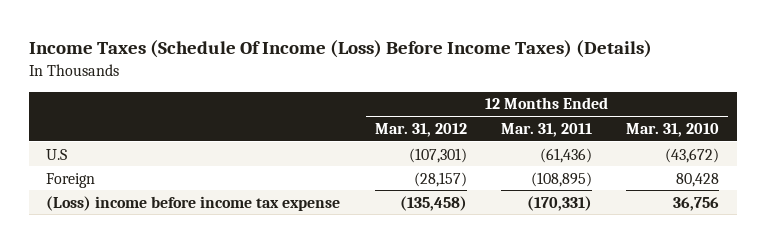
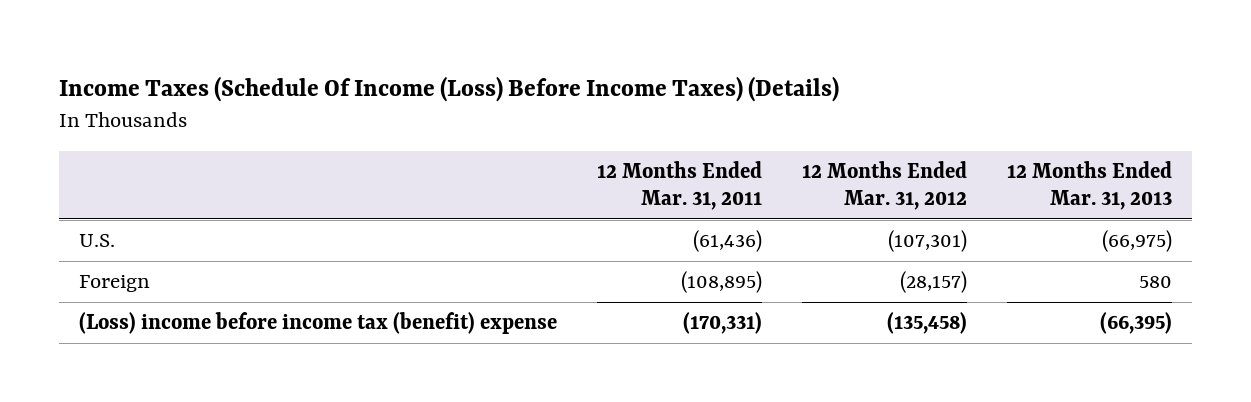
[626,122,720,137] Mar. 31, 2010 -> none
none -> [1007,160,1173,210] 12 Months Ended Mar. 31, 2013
[46,148,68,160] U.S -> [79,233,116,247] U.S.
[46,195,341,211] (Loss) income before income tax expense -> [79,311,558,334] (Loss) income before income tax (benefit) expense

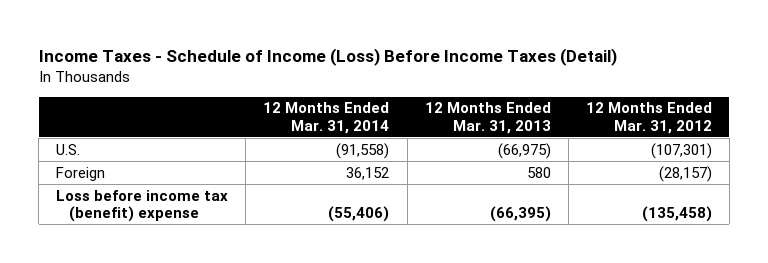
[59,75,840,102] Income Taxes (Schedule Of Income (Loss) Before Income Taxes) (Details) -> [38,47,617,66] Income Taxes - Schedule of Income (Loss) Before Income Taxes (Detail)
[597,160,763,210] 12 Months Ended Mar. 31, 2011 -> none
none -> [263,102,390,134] 12 Months Ended Mar. 31, 2014
[79,311,558,334] (Loss) income before income tax (benefit) expense -> [56,189,229,222] Loss before income tax (benefit) expense

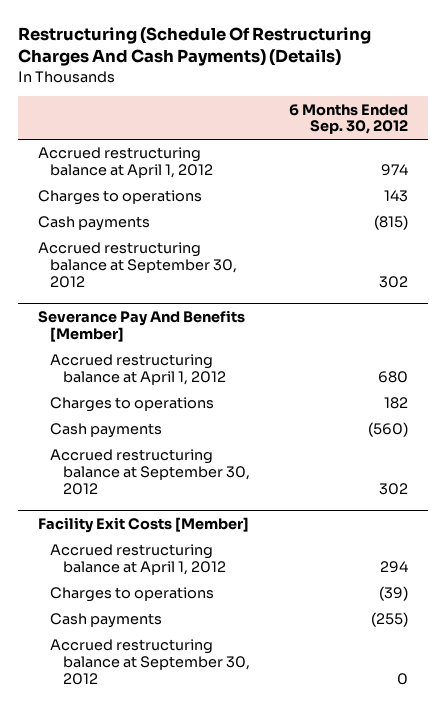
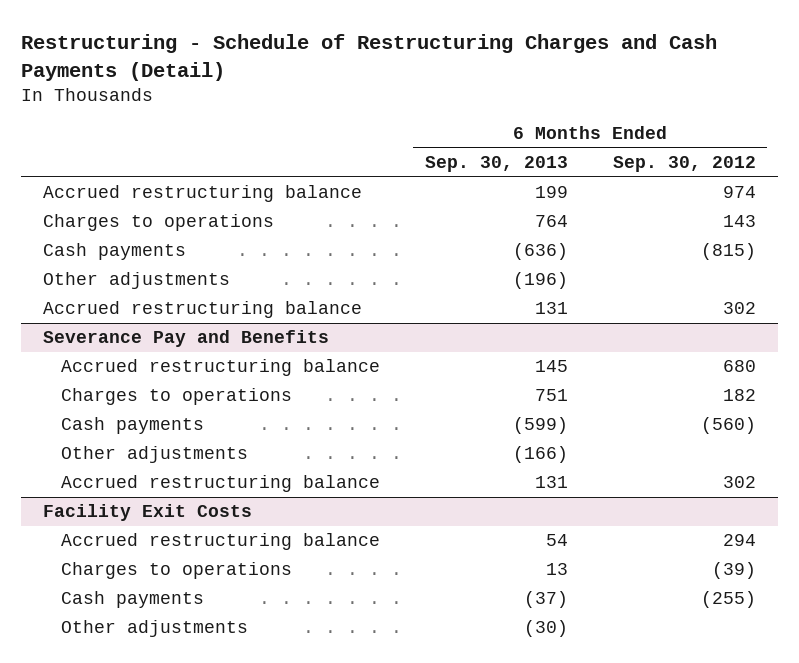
[17,26,371,67] Restructuring (Schedule Of Restructuring Charges And Cash Payments) (Details) -> [20,33,717,81] Restructuring - Schedule of Restructuring Charges and Cash Payments (Detail)
none -> [424,156,568,173] Sep. 30, 2013
[37,147,214,179] Accrued restructuring balance at April 1, 2012 -> [43,185,363,203] Accrued restructuring balance
none -> [43,272,231,290] Other adjustments
[37,242,238,289] Accrued restructuring balance at September 30, 2012 -> [43,301,363,319] Accrued restructuring balance
[37,309,245,342] Severance Pay And Benefits [Member] -> [43,330,330,348] Severance Pay and Benefits
[50,354,226,386] Accrued restructuring balance at April 1, 2012 -> [60,359,380,377] Accrued restructuring balance
none -> [60,446,248,464] Other adjustments
[50,449,250,496] Accrued restructuring balance at September 30, 2012 -> [60,475,380,493] Accrued restructuring balance
[37,516,249,533] Facility Exit Costs [Member] -> [43,504,253,522] Facility Exit Costs
[50,544,226,576] Accrued restructuring balance at April 1, 2012 -> [60,533,380,551] Accrued restructuring balance
[50,639,250,686] Accrued restructuring balance at September 30, 2012 -> none
none -> [60,620,248,638] Other adjustments

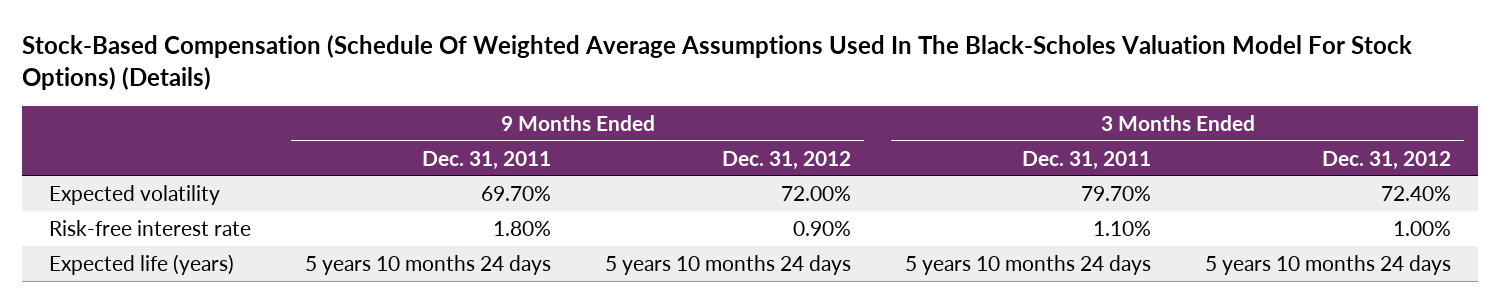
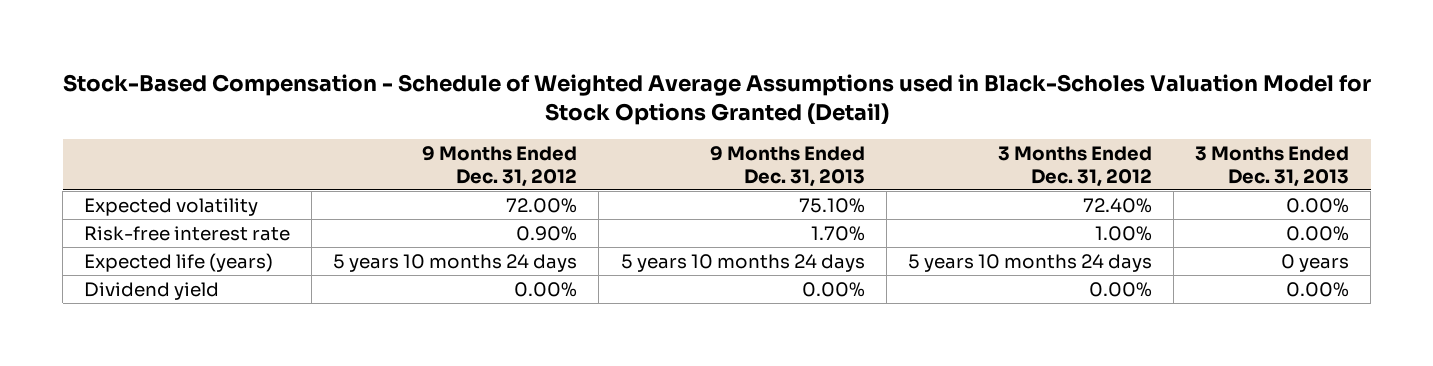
[21,34,1412,90] Stock-Based Compensation (Schedule Of Weighted Average Assumptions Used In The Black-Scholes Valuation Model For Stock Options) (Details) -> [62,74,1371,126] Stock-Based Compensation - Schedule of Weighted Average Assumptions used in Black-Scholes Valuation Model for Stock Options Granted (Detail)
[421,150,551,170] Dec. 31, 2011 -> none
[1021,150,1151,170] Dec. 31, 2011 -> none
none -> [709,145,865,187] 9 Months Ended Dec. 31, 2013
none -> [1194,145,1349,187] 3 Months Ended Dec. 31, 2013
none -> [84,281,220,300] Dividend yield

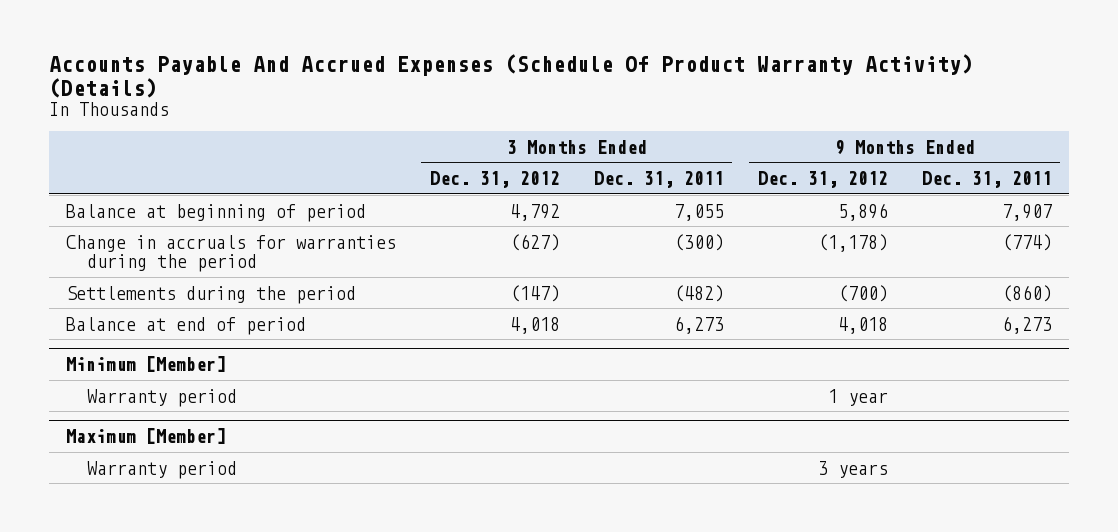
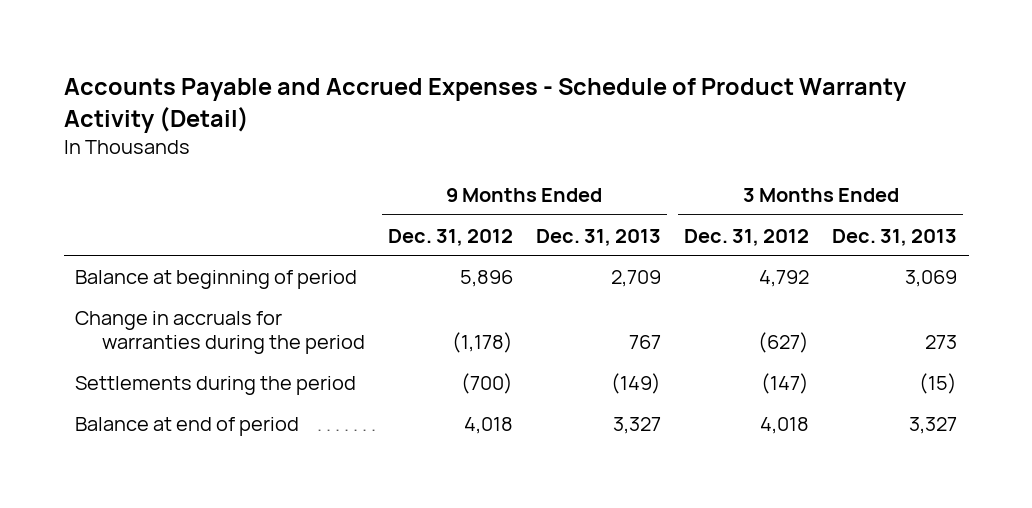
[48,54,973,98] Accounts Payable And Accrued Expenses (Schedule Of Product Warranty Activity) (Details) -> [63,78,907,133] Accounts Payable and Accrued Expenses - Schedule of Product Warranty Activity (Detail)
[593,171,724,189] Dec. 31, 2011 -> none
[921,171,1052,189] Dec. 31, 2011 -> none
none -> [535,228,661,246] Dec. 31, 2013
none -> [832,228,958,246] Dec. 31, 2013
[65,356,226,373] Minimum [Member] -> none
[87,388,238,407] Warranty period -> none
[65,428,226,445] Maximum [Member] -> none
[87,460,238,479] Warranty period -> none

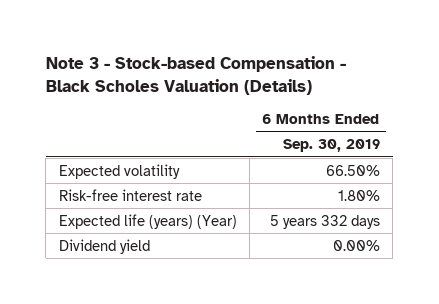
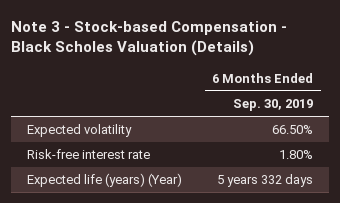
[58,238,150,254] Dividend yield -> none

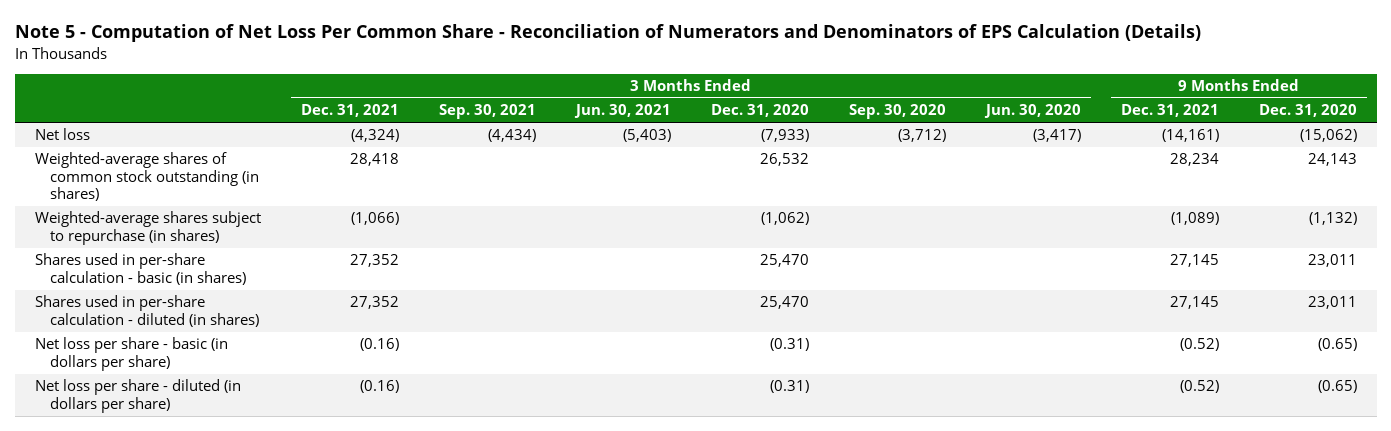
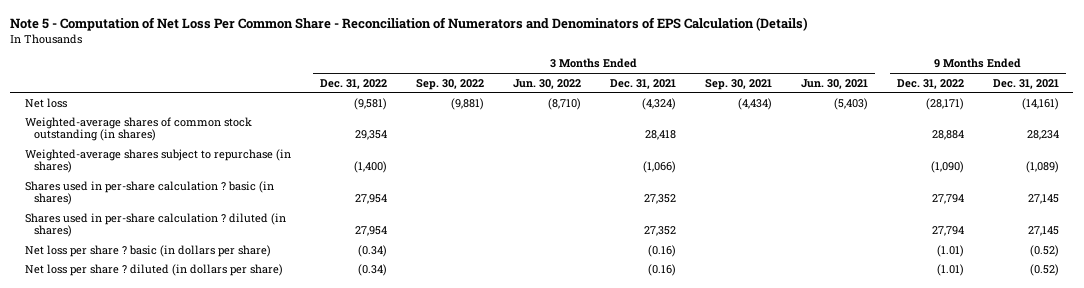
[710,104,809,118] Dec. 31, 2020 -> none
[848,104,946,120] Sep. 30, 2020 -> none
[983,104,1081,119] Jun. 30, 2020 -> none
[1258,104,1357,118] Dec. 31, 2020 -> none
none -> [319,78,387,89] Dec. 31, 2022
none -> [415,78,484,90] Sep. 30, 2022
none -> [512,78,581,89] Jun. 30, 2022
none -> [896,78,964,89] Dec. 31, 2022
[34,253,246,285] Shares used in per-share calculation - basic (in shares) -> [24,180,274,206] Shares used in per-share calculation ? basic (in shares)
[34,295,259,327] Shares used in per-share calculation - diluted (in shares) -> [24,212,286,238] Shares used in per-share calculation ? diluted (in shares)
[34,337,228,371] Net loss per share - basic (in dollars per share) -> [24,244,271,257] Net loss per share ? basic (in dollars per share)
[34,379,241,413] Net loss per share - diluted (in dollars per share) -> [24,263,283,276] Net loss per share ? diluted (in dollars per share)

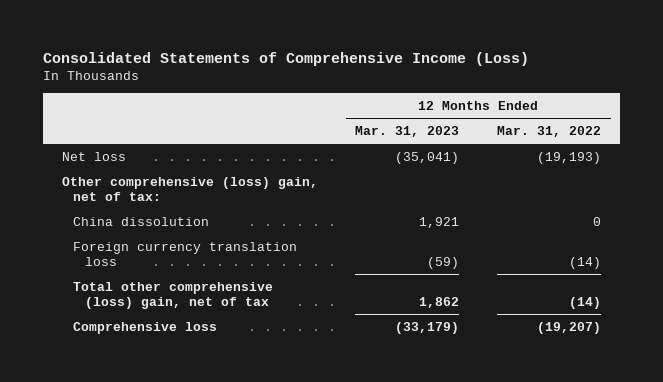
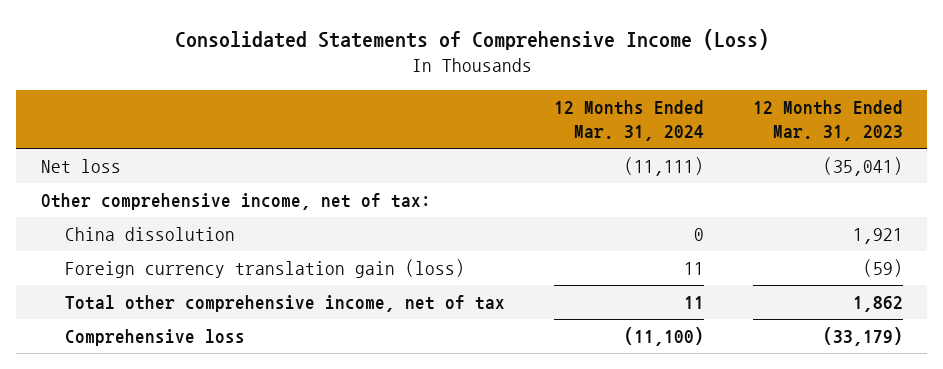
[497,125,602,137] Mar. 31, 2022 -> none
none -> [554,100,705,142] 12 Months Ended Mar. 31, 2024
[61,176,318,201] Other comprehensive (loss) gain, net of tax: -> [40,193,431,211] Other comprehensive income, net of tax:
[73,241,298,266] Foreign currency translation loss -> [65,259,466,279] Foreign currency translation gain (loss)
[73,281,274,309] Total other comprehensive (loss) gain, net of tax -> [65,295,506,313] Total other comprehensive income, net of tax

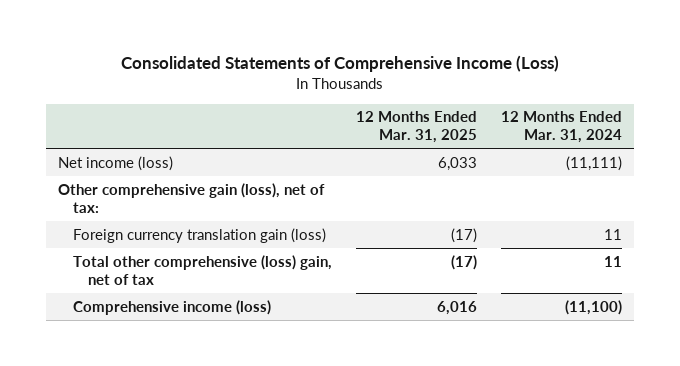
[752,100,903,142] 12 Months Ended Mar. 31, 2023 -> none
none -> [356,111,478,144] 12 Months Ended Mar. 31, 2025
[65,227,236,242] China dissolution -> none
[40,159,121,174] Net loss -> [58,155,174,171] Net income (loss)
[40,193,431,211] Other comprehensive income, net of tax: -> [58,182,326,213] Other comprehensive gain (loss), net of tax:
[65,295,506,313] Total other comprehensive income, net of tax -> [73,254,333,285] Total other comprehensive (loss) gain, net of tax
[65,329,246,347] Comprehensive loss -> [73,299,272,315] Comprehensive income (loss)

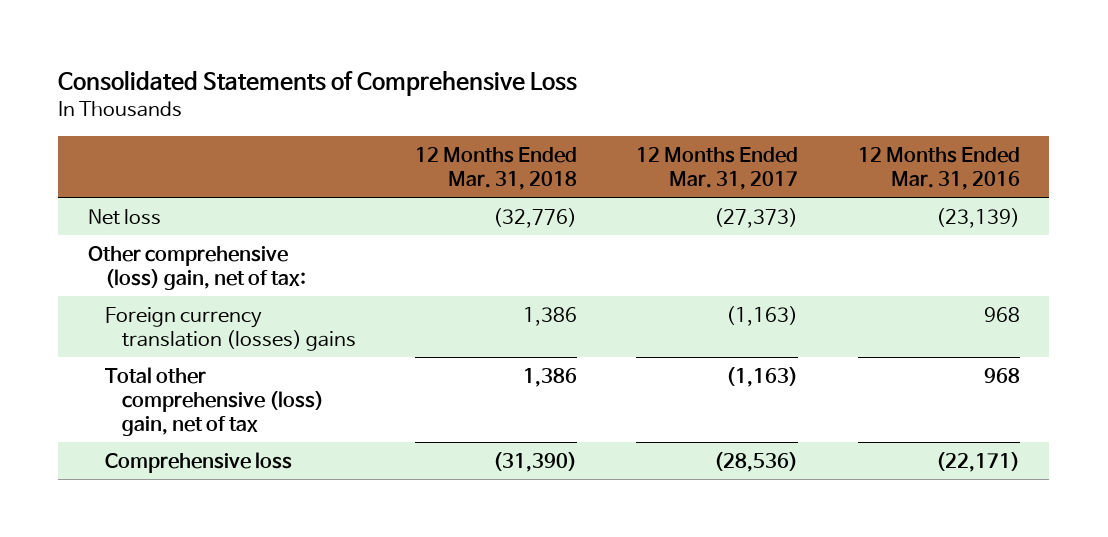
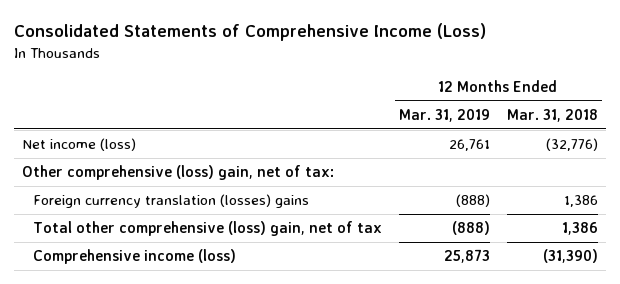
[58,70,578,97] Consolidated Statements of Comprehensive Loss -> [13,23,486,42] Consolidated Statements of Comprehensive Income (Loss)
[636,146,799,190] 12 Months Ended Mar. 31, 2017 -> none
[857,146,1020,190] 12 Months Ended Mar. 31, 2016 -> none
none -> [398,108,490,122] Mar. 31, 2019
[88,208,162,225] Net loss -> [22,138,137,152] Net income (loss)
[105,451,293,473] Comprehensive loss -> [32,249,236,265] Comprehensive income (loss)

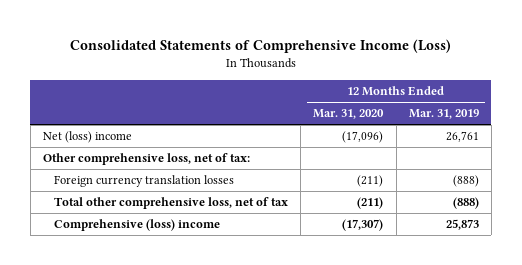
[506,108,598,122] Mar. 31, 2018 -> none
none -> [313,109,385,120] Mar. 31, 2020
[22,138,137,152] Net income (loss) -> [43,131,133,144] Net (loss) income
[22,165,335,181] Other comprehensive (loss) gain, net of tax: -> [43,153,251,166] Other comprehensive loss, net of tax:
[32,194,309,209] Foreign currency translation (losses) gains -> [53,175,234,188] Foreign currency translation losses
[32,221,382,237] Total other comprehensive (loss) gain, net of tax -> [53,197,288,210] Total other comprehensive loss, net of tax
[32,249,236,265] Comprehensive income (loss) -> [53,219,220,232] Comprehensive (loss) income

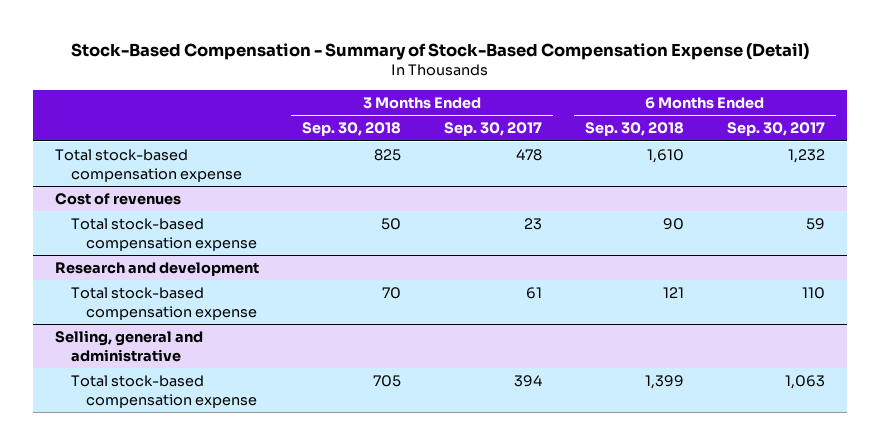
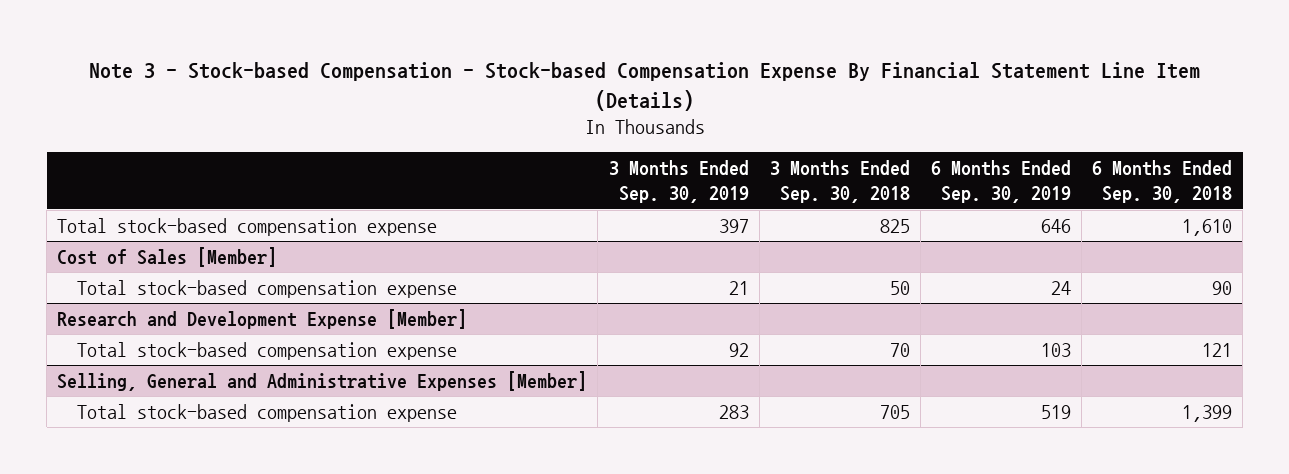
[71,42,810,60] Stock-Based Compensation - Summary of Stock-Based Compensation Expense (Detail) -> [88,61,1200,111] Note 3 - Stock-based Compensation - Stock-based Compensation Expense By Financial Statement Line Item (Details)
[444,122,543,137] Sep. 30, 2017 -> none
[727,122,826,137] Sep. 30, 2017 -> none
none -> [608,160,749,204] 3 Months Ended Sep. 30, 2019
none -> [930,160,1071,204] 6 Months Ended Sep. 30, 2019
[54,192,181,205] Cost of revenues -> [57,246,278,267] Cost of Sales [Member]
[54,261,259,276] Research and development -> [57,308,468,329] Research and Development Expense [Member]
[54,329,203,362] Selling, general and administrative -> [57,370,588,391] Selling, General and Administrative Expenses [Member]

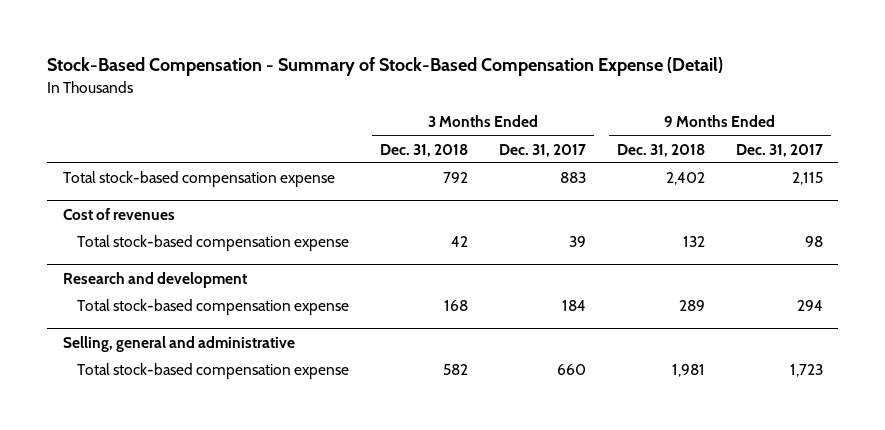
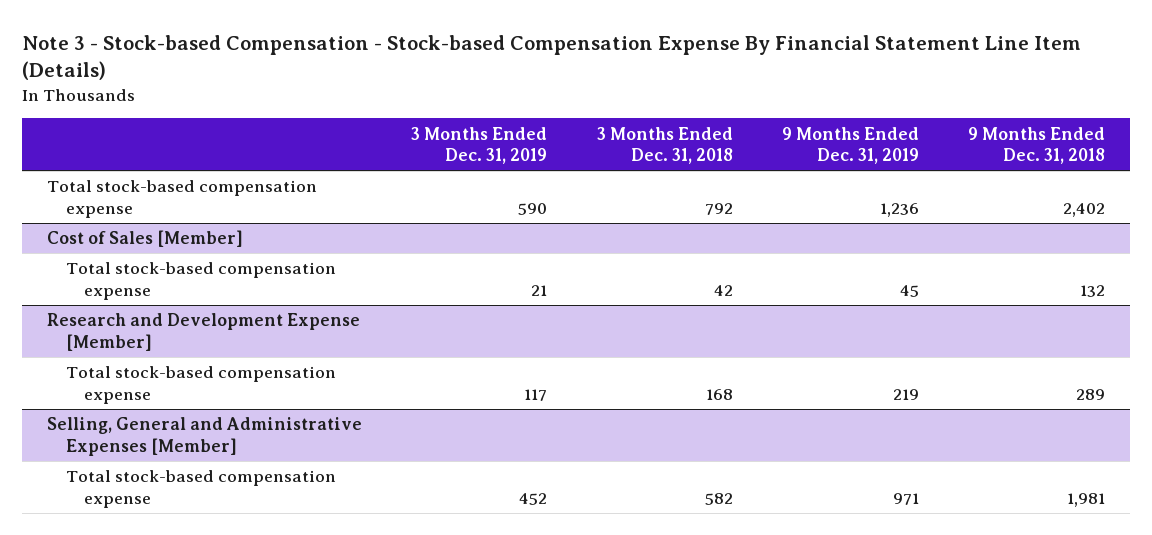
[47,57,724,77] Stock-Based Compensation - Summary of Stock-Based Compensation Expense (Detail) -> [22,34,1082,81] Note 3 - Stock-based Compensation - Stock-based Compensation Expense By Financial Statement Line Item (Details)
[498,143,586,157] Dec. 31, 2017 -> none
[735,143,823,157] Dec. 31, 2017 -> none
none -> [411,126,548,165] 3 Months Ended Dec. 31, 2019
none -> [781,126,919,165] 9 Months Ended Dec. 31, 2019
[62,207,175,220] Cost of revenues -> [46,230,243,248] Cost of Sales [Member]
[62,271,247,288] Research and development -> [46,313,360,351] Research and Development Expense [Member]
[62,335,295,352] Selling, general and administrative -> [46,417,362,456] Selling, General and Administrative Expenses [Member]

